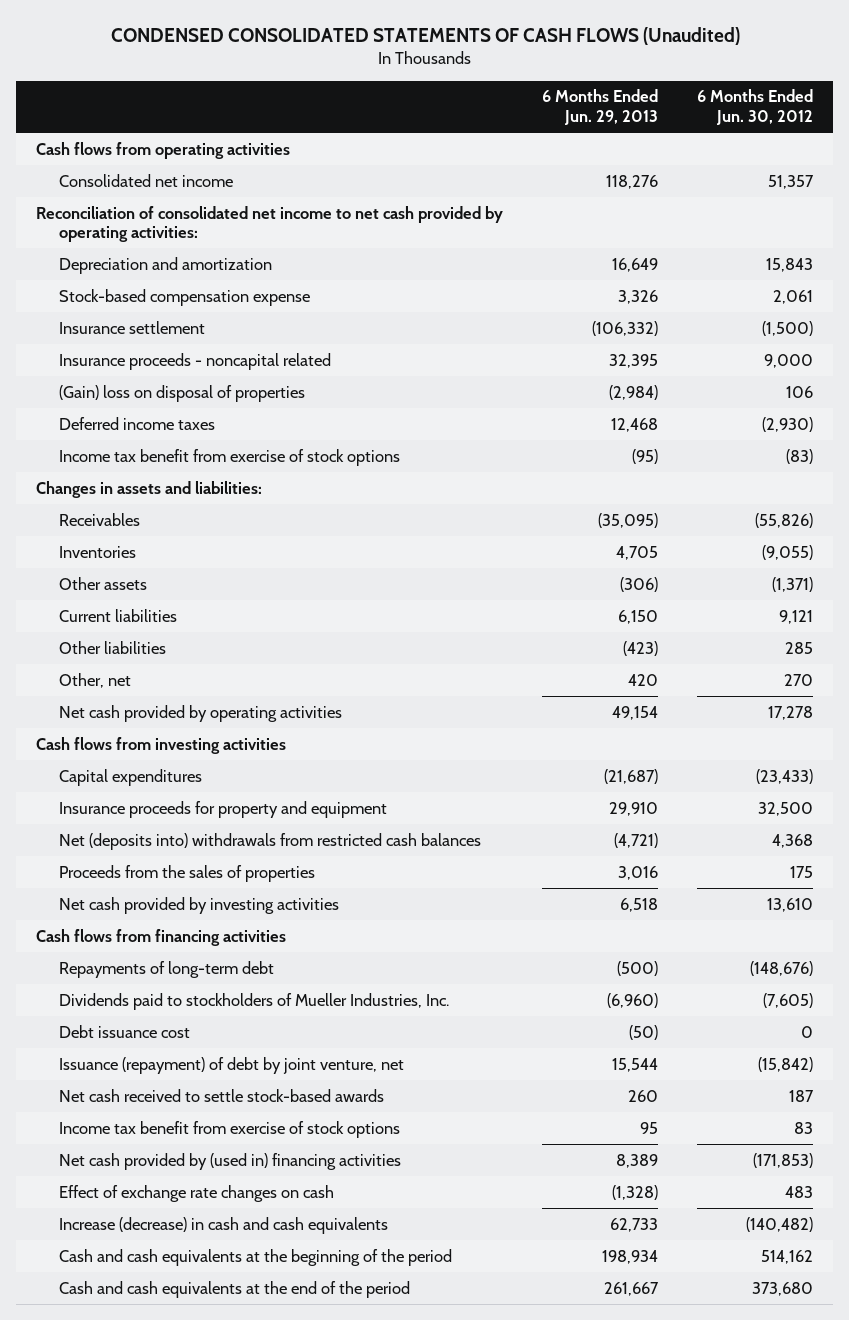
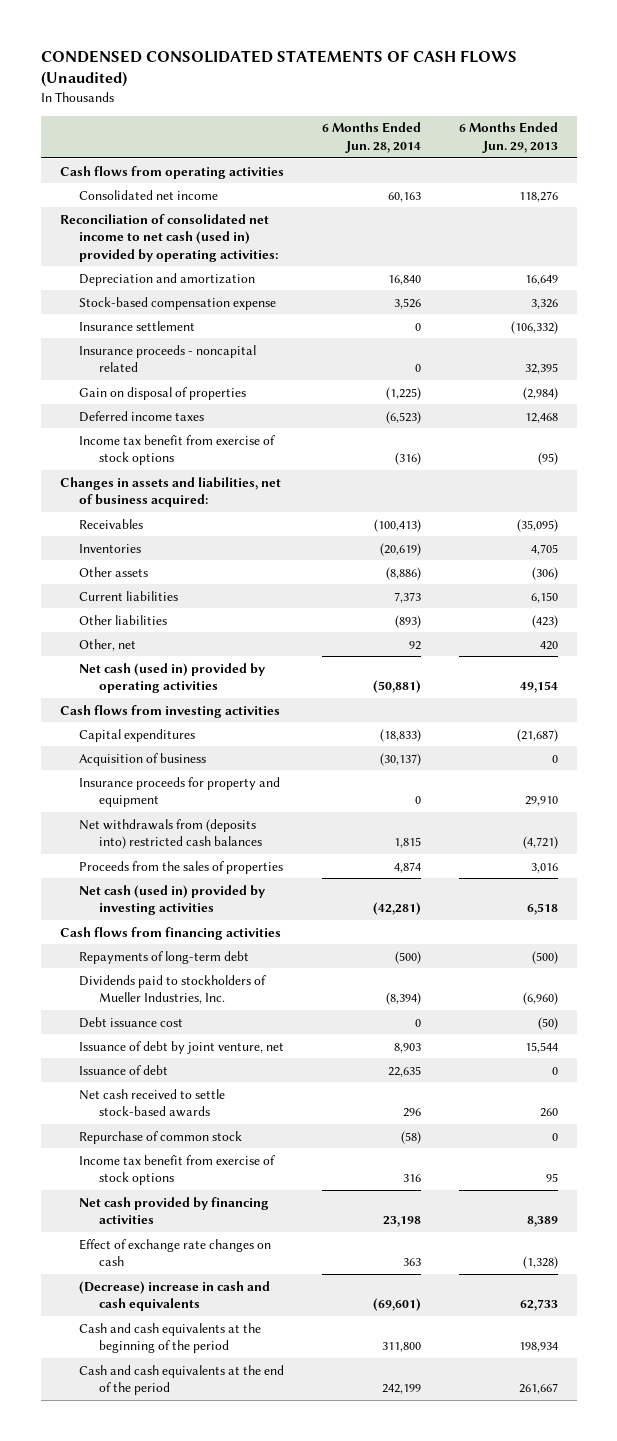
[697,89,814,126] 6 Months Ended Jun. 30, 2012 -> none
none -> [322,122,422,153] 6 Months Ended Jun. 28, 2014
[35,205,503,243] Reconciliation of consolidated net income to net cash provided by operating activities: -> [59,213,279,262] Reconciliation of consolidated net income to net cash (used in) provided by operating activities:
[58,384,305,402] (Gain) loss on disposal of properties -> [79,386,247,400] Gain on disposal of properties
[35,480,262,498] Changes in assets and liabilities: -> [59,476,281,508] Changes in assets and liabilities, net of business acquired:
[58,704,342,722] Net cash provided by operating activities -> [79,662,266,694] Net cash (used in) provided by operating activities
none -> [79,752,207,766] Acquisition of business
[58,832,481,850] Net (deposits into) withdrawals from restricted cash balances -> [79,818,262,850] Net withdrawals from (deposits into) restricted cash balances
[58,896,339,914] Net cash provided by investing activities -> [79,884,266,916] Net cash (used in) provided by investing activities
[58,1056,404,1074] Issuance (repayment) of debt by joint venture, net -> [79,1040,285,1054] Issuance of debt by joint venture, net
none -> [79,1064,169,1075] Issuance of debt
none -> [79,1130,243,1144] Repurchase of common stock
[58,1152,401,1170] Net cash provided by (used in) financing activities -> [79,1196,270,1225] Net cash provided by financing activities
[58,1216,388,1234] Increase (decrease) in cash and cash equivalents -> [79,1280,271,1312] (Decrease) increase in cash and cash equivalents

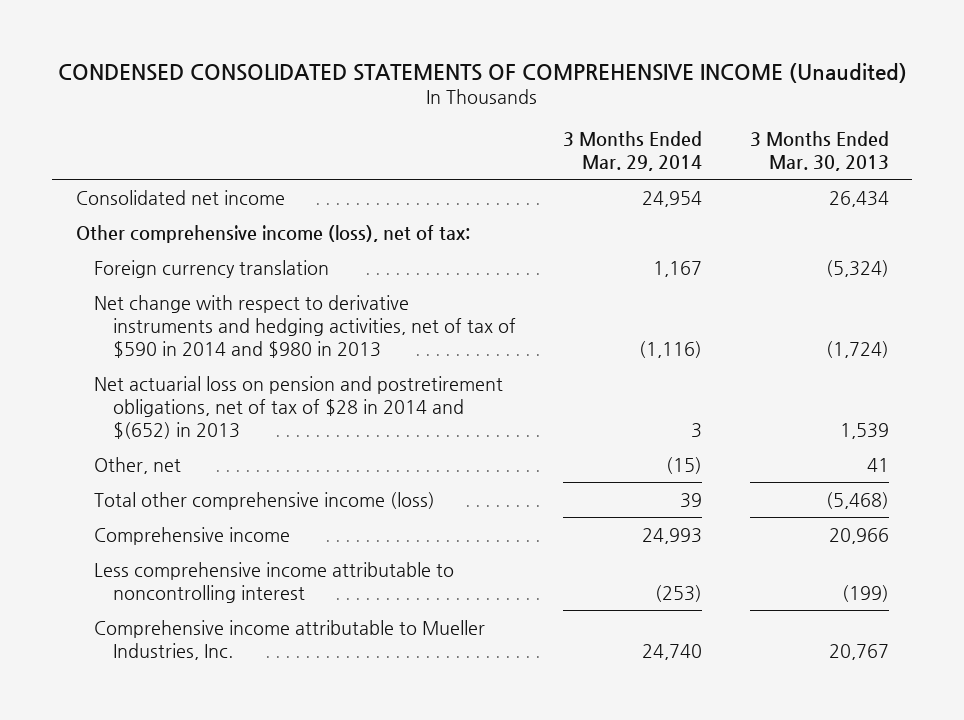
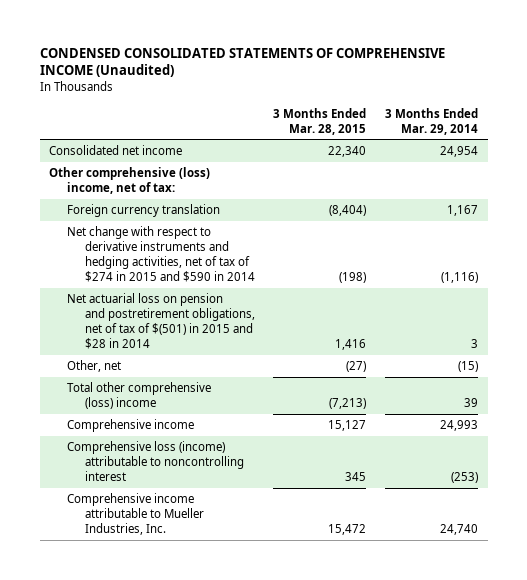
[749,130,889,171] 3 Months Ended Mar. 30, 2013 -> none
none -> [273,107,367,135] 3 Months Ended Mar. 28, 2015
[75,224,470,243] Other comprehensive income (loss), net of tax: -> [49,167,211,195] Other comprehensive (loss) income, net of tax:
[94,294,517,358] Net change with respect to derivative instruments and hedging activities, net of tax of $590 in 2014 and $980 in 2013 -> [66,226,255,282] Net change with respect to derivative instruments and hedging activities, net of tax of $274 in 2015 and $590 in 2014
[94,375,504,439] Net actuarial loss on pension and postretirement obligations, net of tax of $28 in 2014 and $(652) in 2013 -> [66,293,255,349] Net actuarial loss on pension and postretirement obligations, net of tax of $(501) in 2015 and $28 in 2014
[94,491,436,510] Total other comprehensive income (loss) -> [66,382,211,410] Total other comprehensive (loss) income
[94,561,455,603] Less comprehensive income attributable to noncontrolling interest -> [66,441,244,481] Comprehensive loss (income) attributable to noncontrolling interest

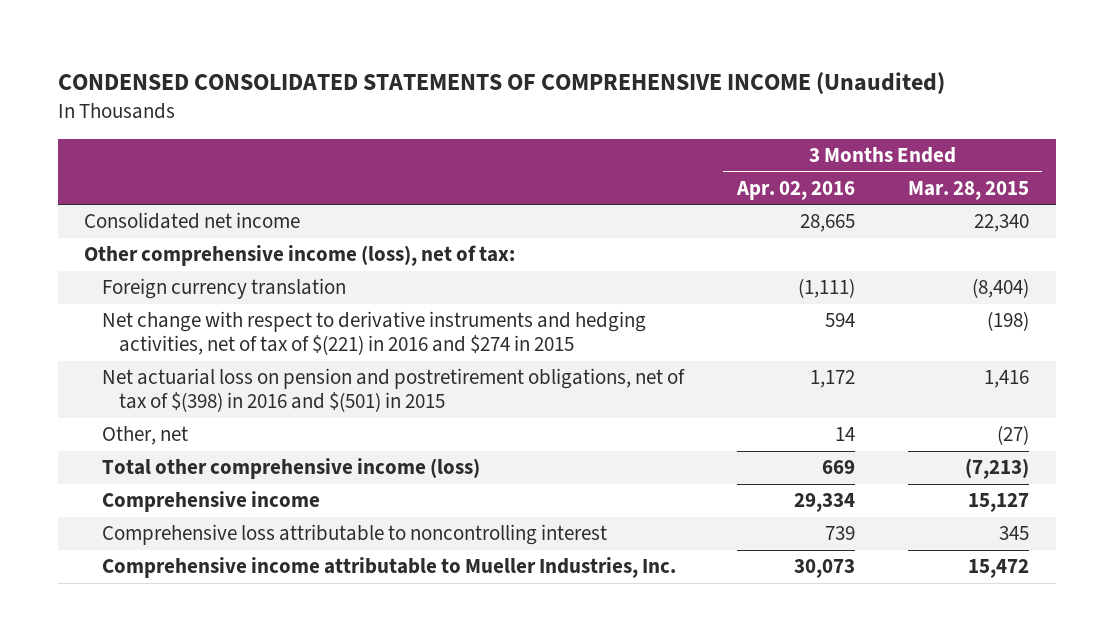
[385,107,479,135] 3 Months Ended Mar. 29, 2014 -> none
none -> [735,180,855,200] Apr. 02, 2016
[49,167,211,195] Other comprehensive (loss) income, net of tax: -> [84,245,516,267] Other comprehensive income (loss), net of tax:
[66,226,255,282] Net change with respect to derivative instruments and hedging activities, net of tax of $274 in 2015 and $590 in 2014 -> [101,311,646,356] Net change with respect to derivative instruments and hedging activities, net of tax of $(221) in 2016 and $274 in 2015
[66,293,255,349] Net actuarial loss on pension and postretirement obligations, net of tax of $(501) in 2015 and $28 in 2014 -> [101,368,685,413] Net actuarial loss on pension and postretirement obligations, net of tax of $(398) in 2016 and $(501) in 2015
[66,382,211,410] Total other comprehensive (loss) income -> [101,458,480,480] Total other comprehensive income (loss)
[66,441,244,481] Comprehensive loss (income) attributable to noncontrolling interest -> [101,524,607,546] Comprehensive loss attributable to noncontrolling interest

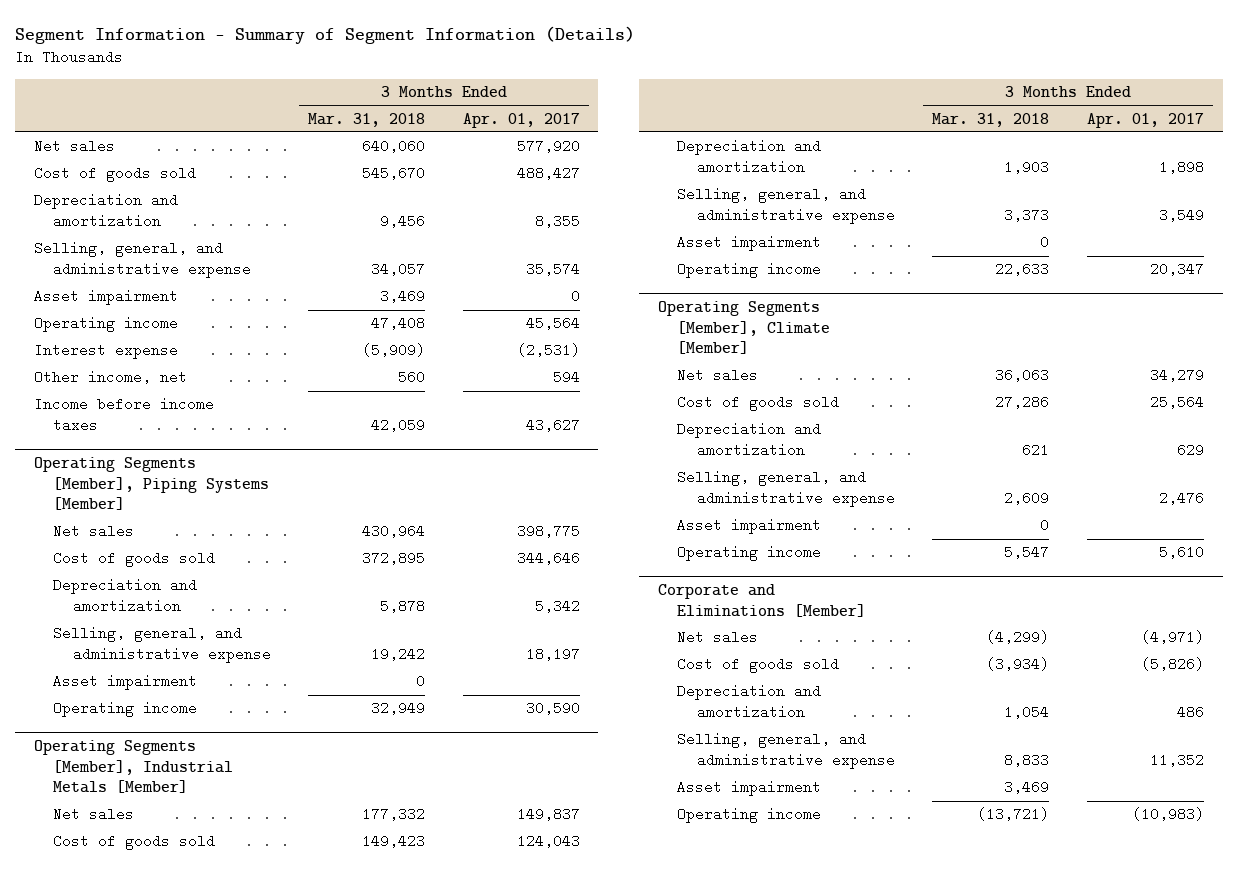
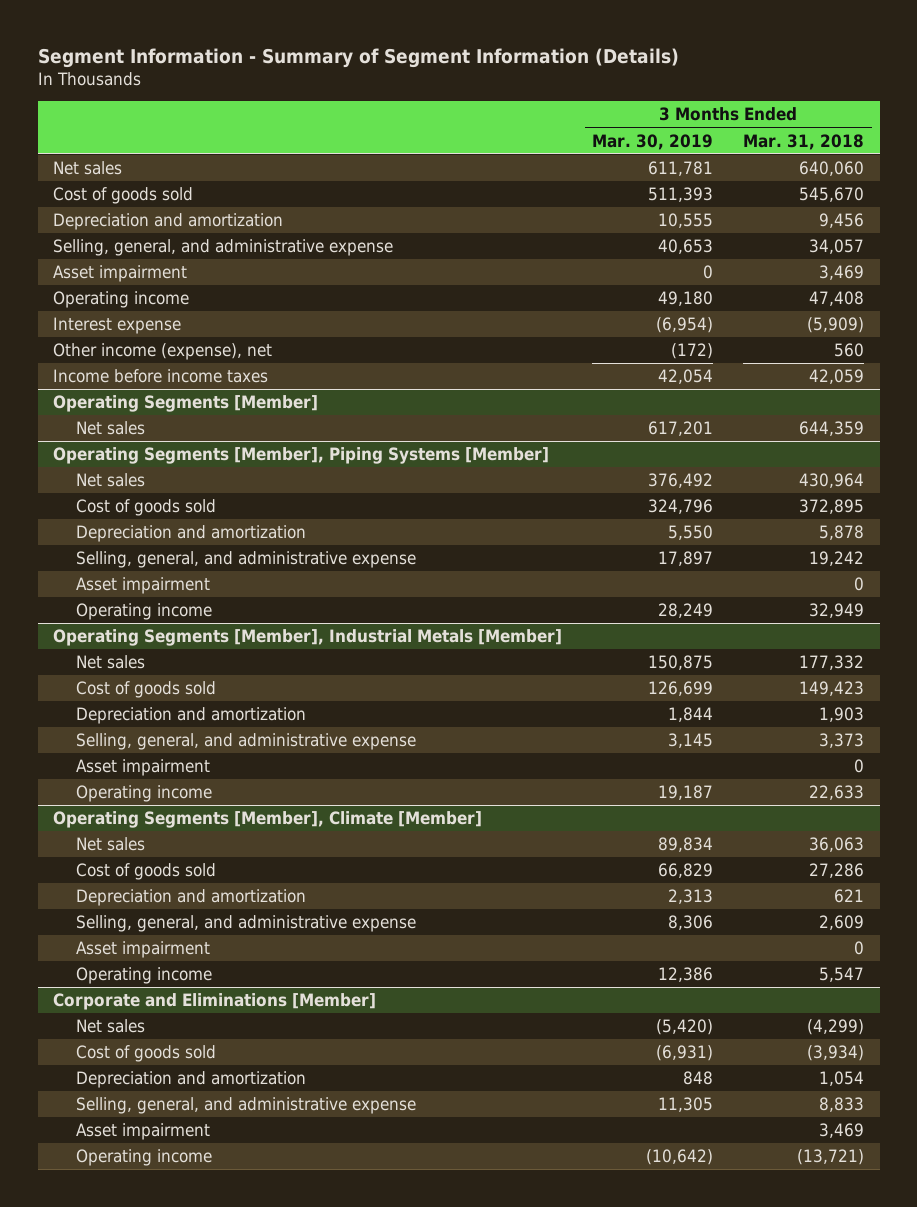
[462,112,580,128] Apr. 01, 2017 -> none
none -> [592,133,714,150] Mar. 30, 2019
[33,370,187,385] Other income, net -> [52,343,272,361] Other income (expense), net
none -> [52,395,318,413] Operating Segments [Member]
none -> [76,421,146,436] Net sales

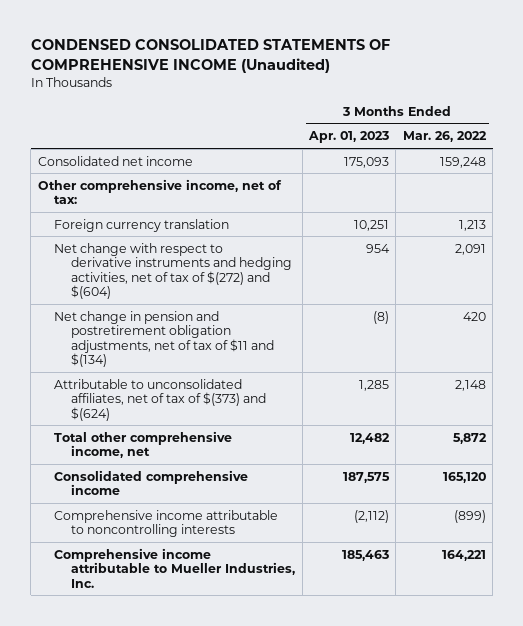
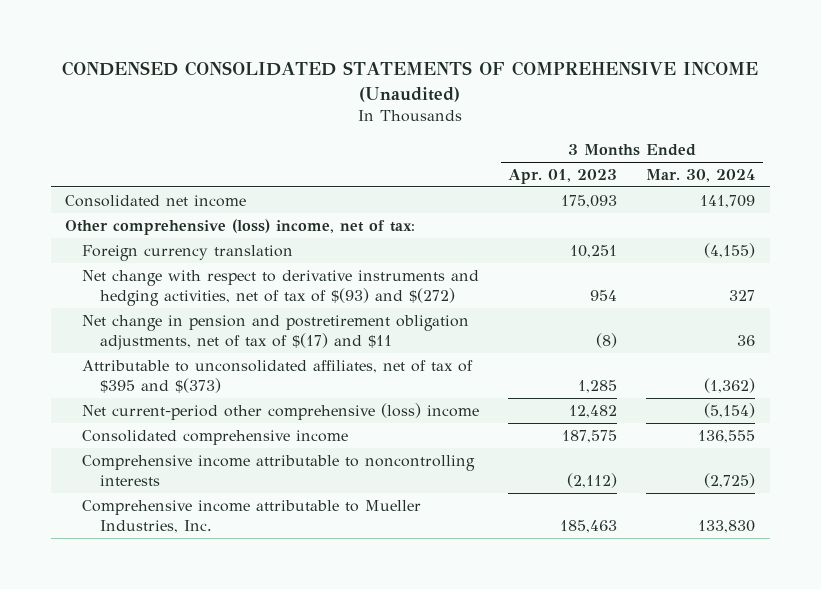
[402,131,487,143] Mar. 26, 2022 -> none
none -> [646,168,756,182] Mar. 30, 2024
[37,178,282,205] Other comprehensive income, net of tax: -> [65,218,416,235] Other comprehensive (loss) income, net of tax:
[54,242,293,300] Net change with respect to derivative instruments and hedging activities, net of tax of $(272) and $(604) -> [82,269,480,307] Net change with respect to derivative instruments and hedging activities, net of tax of $(93) and $(272)
[54,310,275,368] Net change in pension and postretirement obligation adjustments, net of tax of $11 and $(134) -> [82,314,470,351] Net change in pension and postretirement obligation adjustments, net of tax of $(17) and $11
[54,378,267,421] Attributable to unconsolidated affiliates, net of tax of $(373) and $(624) -> [82,359,474,394] Attributable to unconsolidated affiliates, net of tax of $395 and $(373)
[54,430,233,459] Total other comprehensive income, net -> [82,402,480,420] Net current-period other comprehensive (loss) income

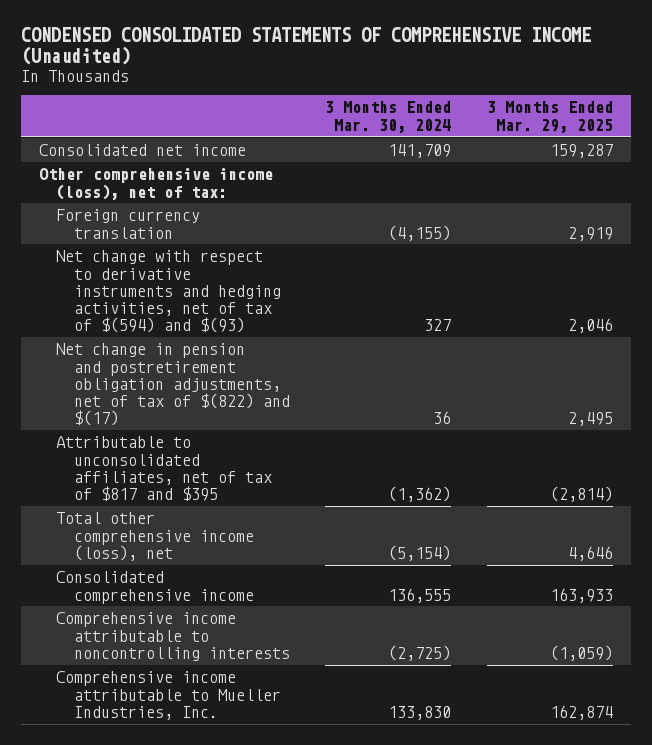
[508,168,618,184] Apr. 01, 2023 -> none
none -> [487,101,614,133] 3 Months Ended Mar. 29, 2025
[65,218,416,235] Other comprehensive (loss) income, net of tax: -> [39,168,274,200] Other comprehensive income (loss), net of tax:
[82,269,480,307] Net change with respect to derivative instruments and hedging activities, net of tax of $(93) and $(272) -> [56,250,281,334] Net change with respect to derivative instruments and hedging activities, net of tax of $(594) and $(93)
[82,314,470,351] Net change in pension and postretirement obligation adjustments, net of tax of $(17) and $11 -> [56,343,290,427] Net change in pension and postretirement obligation adjustments, net of tax of $(822) and $(17)
[82,359,474,394] Attributable to unconsolidated affiliates, net of tax of $395 and $(373) -> [56,436,272,501] Attributable to unconsolidated affiliates, net of tax of $817 and $395
[82,402,480,420] Net current-period other comprehensive (loss) income -> [56,512,254,561] Total other comprehensive income (loss), net

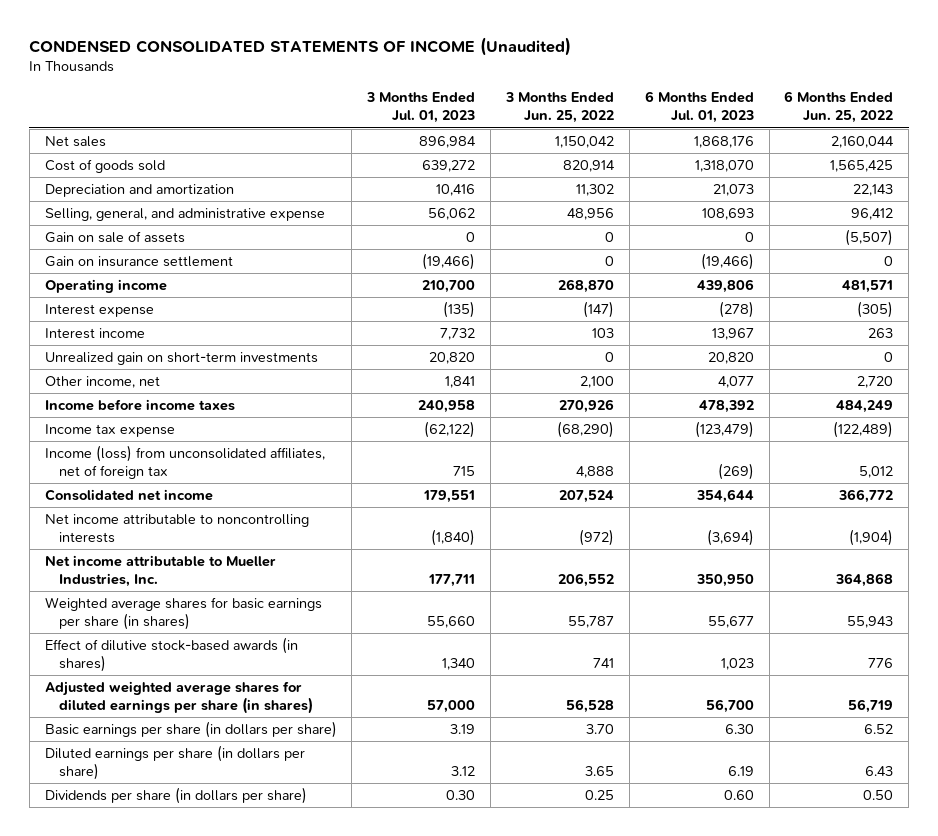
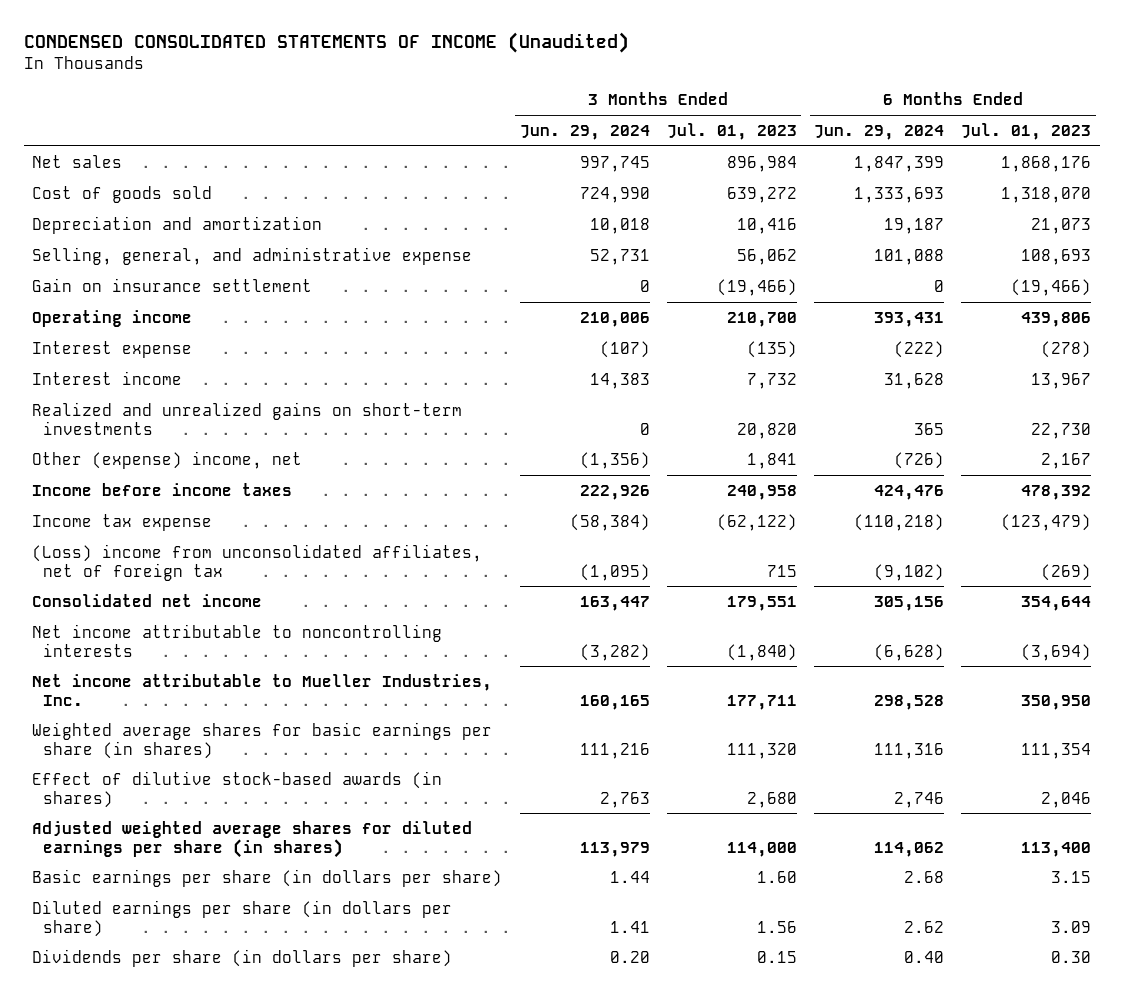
[505,92,615,124] 3 Months Ended Jun. 25, 2022 -> none
[784,91,894,124] 6 Months Ended Jun. 25, 2022 -> none
none -> [519,124,650,140] Jun. 29, 2024
none -> [814,124,945,140] Jun. 29, 2024
[44,230,185,243] Gain on sale of assets -> none
[44,351,318,365] Unrealized gain on short-term investments -> [32,401,463,435] Realized and unrealized gains on short-term investments
[707,351,754,364] 20,820 -> [1031,422,1092,439] 22,730
[44,375,160,388] Other income, net -> [32,450,303,469] Other (expense) income, net
[717,375,754,388] 4,077 -> [1041,452,1092,469] 2,167
[44,444,325,480] Income (loss) from unconsolidated affiliates, net of foreign tax -> [32,543,483,581] (Loss) income from unconsolidated affiliates, net of foreign tax
[427,616,476,629] 55,660 -> [726,742,797,759] 111,320
[707,616,754,629] 55,677 -> [1021,742,1092,759] 111,354
[442,658,476,671] 1,340 -> [746,791,797,808] 2,680
[720,658,754,671] 1,023 -> [1041,791,1092,808] 2,046
[427,700,476,714] 57,000 -> [726,841,797,857] 114,000
[705,699,754,714] 56,700 -> [1021,841,1092,857] 113,400
[450,723,476,734] 3.19 -> [756,870,797,883] 1.60
[724,723,754,734] 6.30 -> [1051,870,1092,883] 3.15
[451,766,476,777] 3.12 -> [756,920,797,933] 1.56
[727,766,754,777] 6.19 -> [1051,920,1092,933] 3.09
[446,789,476,800] 0.30 -> [756,950,797,963] 0.15
[723,789,754,800] 0.60 -> [1051,950,1092,963] 0.30

